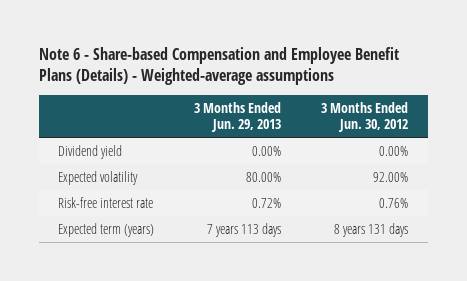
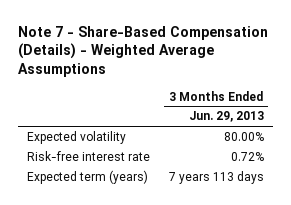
[38,46,399,86] Note 6 - Share-based Compensation and Employee Benefit Plans (Details) - Weighted-average assumptions -> [17,25,268,78] Note 7 - Share-Based Compensation (Details) - Weighted Average Assumptions
[321,101,409,133] 3 Months Ended Jun. 30, 2012 -> none
[58,144,123,159] Dividend yield -> none

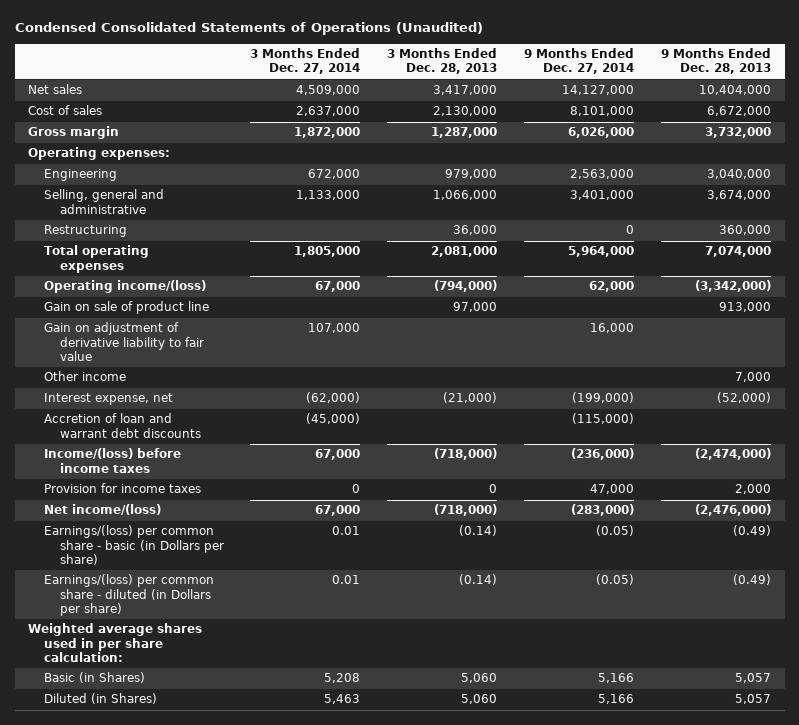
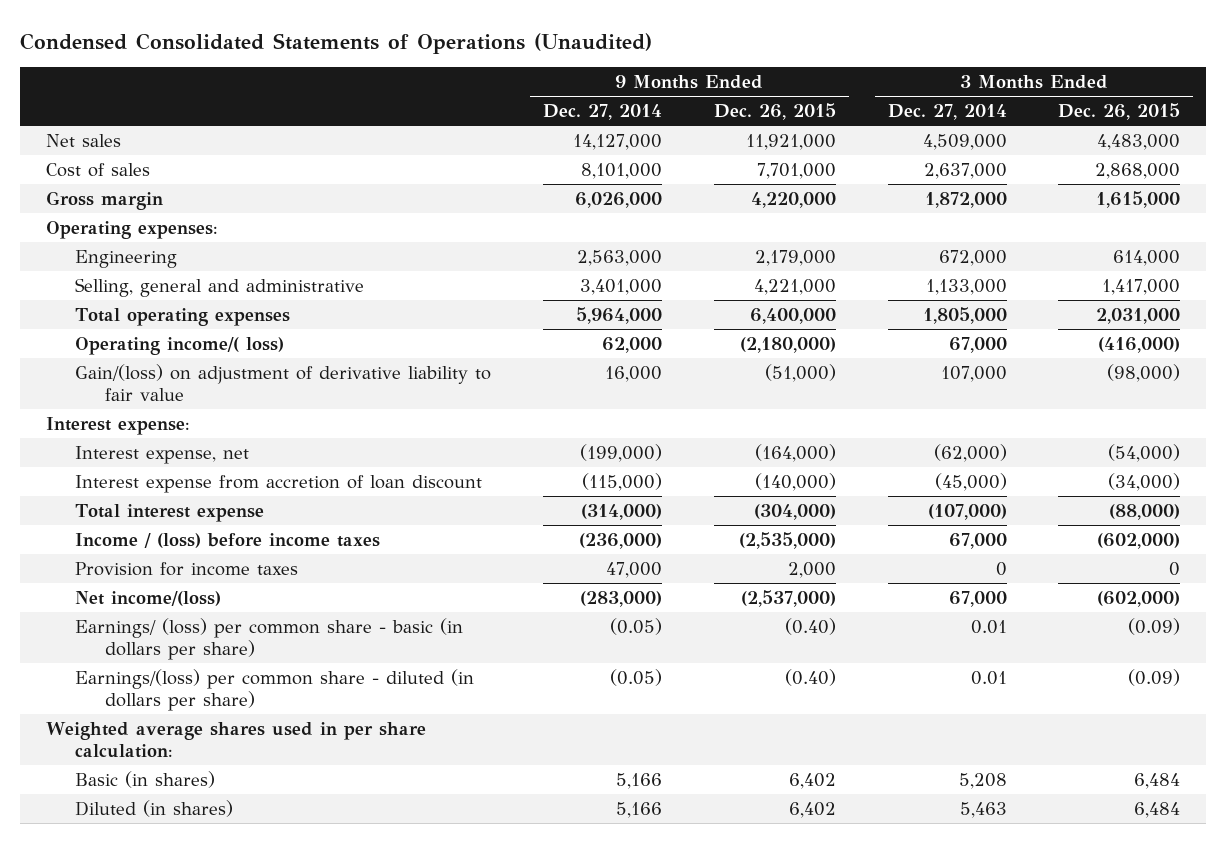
[387,48,498,75] 3 Months Ended Dec. 28, 2013 -> none
[661,48,772,75] 9 Months Ended Dec. 28, 2013 -> none
none -> [713,103,836,121] Dec. 26, 2015
none -> [1058,103,1181,121] Dec. 26, 2015
[43,225,127,238] Restructuring -> none
[43,301,209,315] Gain on sale of product line -> none
[43,371,126,382] Other income -> none
[43,280,206,294] Operating income/(loss) -> [75,336,285,355] Operating income/( loss)
[43,322,204,362] Gain on adjustment of derivative liability to fair value -> [75,363,492,401] Gain/(loss) on adjustment of derivative liability to fair value
none -> [45,416,190,435] Interest expense:
[43,413,201,438] Accretion of loan and warrant debt discounts -> [75,474,483,493] Interest expense from accretion of loan discount
none -> [75,503,265,522] Total interest expense
[43,448,181,473] Income/(loss) before income taxes -> [75,532,381,548] Income / (loss) before income taxes
[43,525,224,566] Earnings/(loss) per common share - basic (in Dollars per share) -> [75,617,464,660] Earnings/ (loss) per common share - basic (in dollars per share)
[43,574,214,617] Earnings/(loss) per common share - diluted (in Dollars per share) -> [75,668,475,711] Earnings/(loss) per common share - diluted (in dollars per share)
[43,672,145,684] Basic (in Shares) -> [75,770,216,788] Basic (in shares)
[43,693,157,705] Diluted (in Shares) -> [75,799,234,817] Diluted (in shares)

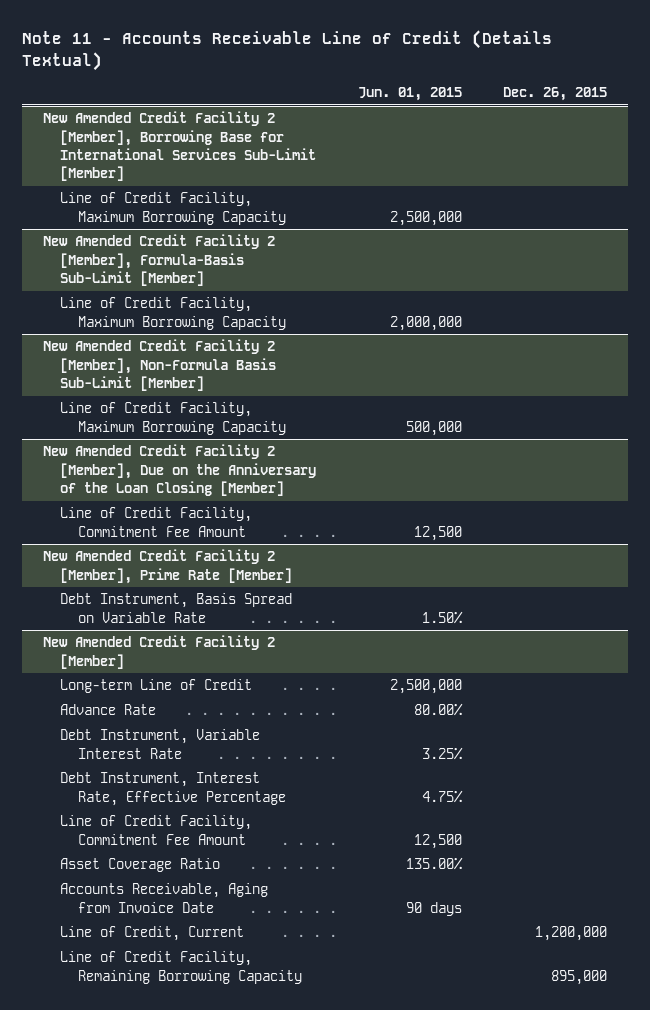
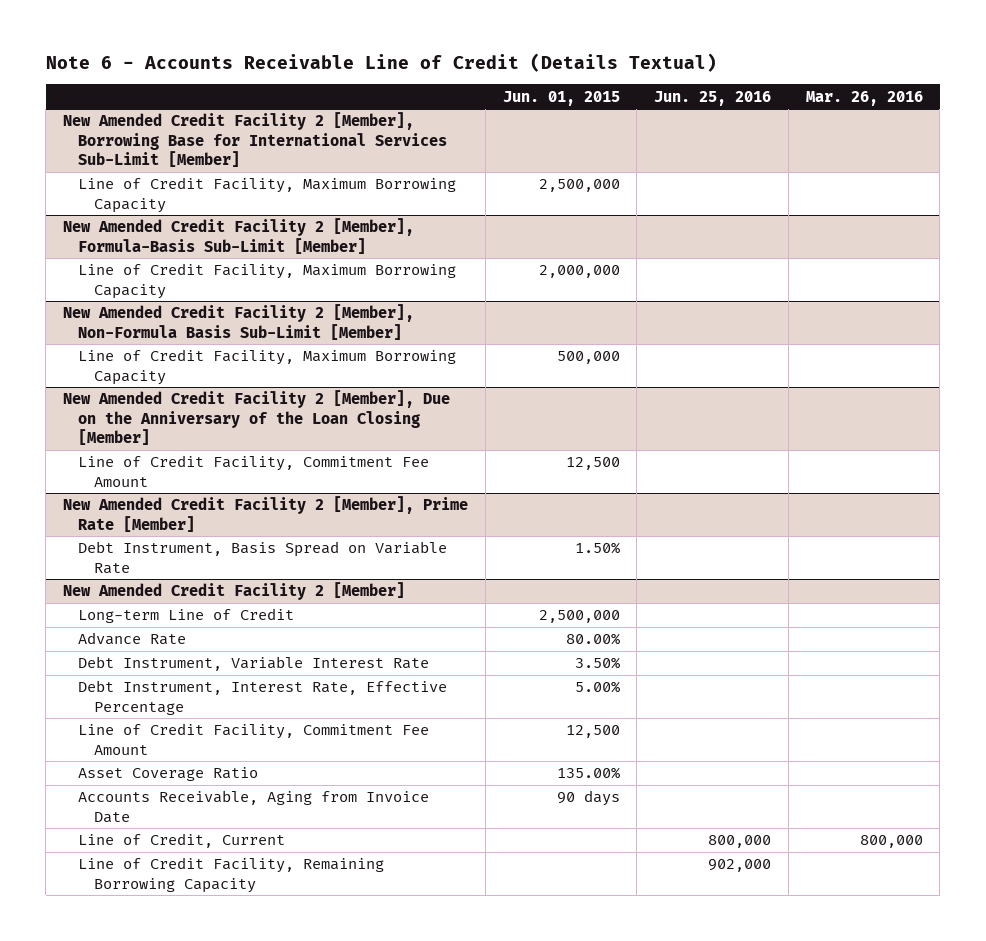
[22,29,553,71] Note 11 - Accounts Receivable Line of Credit (Details Textual) -> [45,53,717,73] Note 6 - Accounts Receivable Line of Credit (Details Textual)
[502,87,607,102] Dec. 26, 2015 -> none
none -> [654,90,772,106] Jun. 25, 2016
none -> [805,90,923,106] Mar. 26, 2016
[421,746,463,760] 3.25% -> [574,657,620,670] 3.50%
[421,789,463,803] 4.75% -> [574,681,620,694] 5.00%

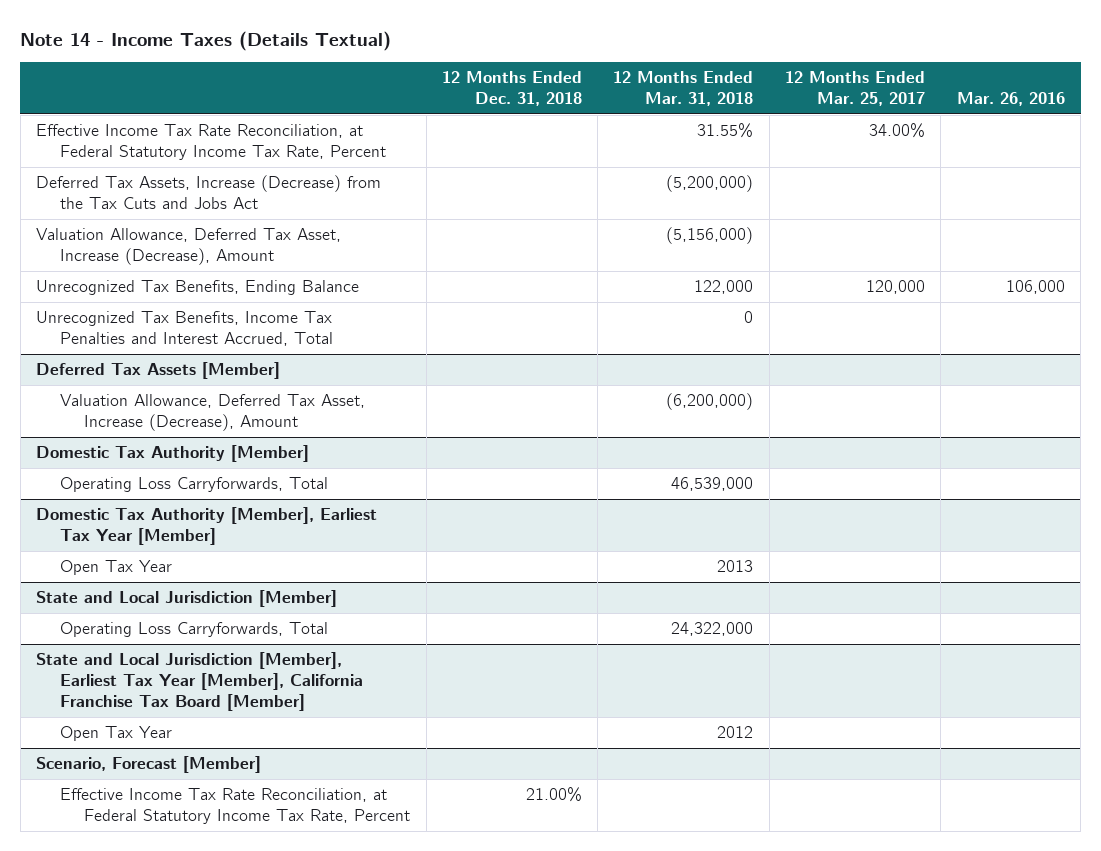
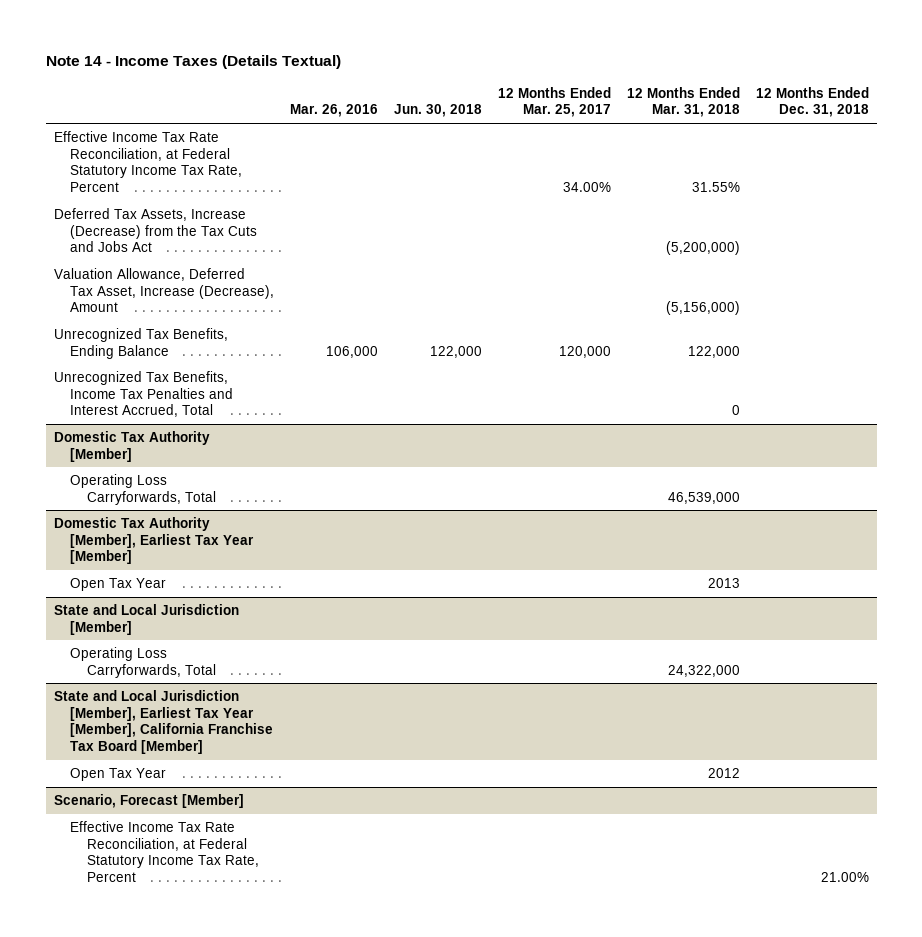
none -> [393,104,482,118] Jun. 30, 2018
[36,362,281,380] Deferred Tax Assets [Member] -> none
[60,394,366,431] Valuation Allowance, Deferred Tax Asset, Increase (Decrease), Amount -> none

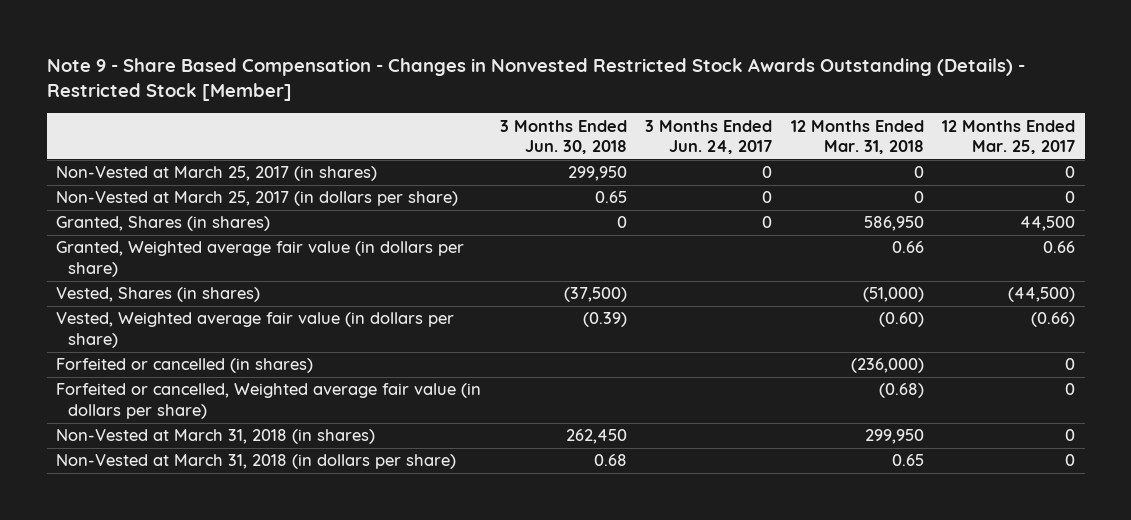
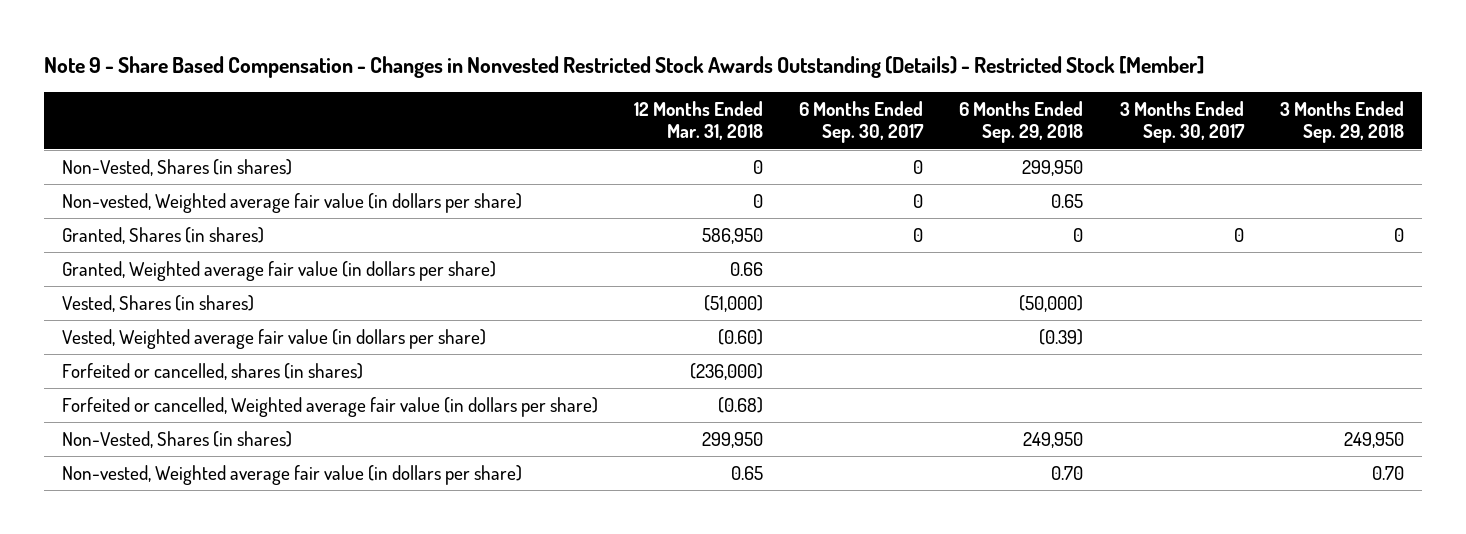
[499,119,627,155] 3 Months Ended Jun. 30, 2018 -> none
[645,119,773,155] 3 Months Ended Jun. 24, 2017 -> none
[942,119,1076,155] 12 Months Ended Mar. 25, 2017 -> none
none -> [799,100,925,144] 6 Months Ended Sep. 30, 2017
none -> [959,100,1084,144] 6 Months Ended Sep. 29, 2018
none -> [1119,100,1245,144] 3 Months Ended Sep. 30, 2017
none -> [1279,100,1404,144] 3 Months Ended Sep. 29, 2018
[55,166,377,182] Non-Vested at March 25, 2017 (in shares) -> [61,158,292,176] Non-Vested, Shares (in shares)
[55,191,458,207] Non-Vested at March 25, 2017 (in dollars per share) -> [61,192,522,213] Non-vested, Weighted average fair value (in dollars per share)
[55,358,313,374] Forfeited or cancelled (in shares) -> [61,362,363,380] Forfeited or cancelled, shares (in shares)
[55,429,375,445] Non-Vested at March 31, 2018 (in shares) -> [61,430,292,448] Non-Vested, Shares (in shares)
[55,454,456,470] Non-Vested at March 31, 2018 (in dollars per share) -> [61,464,522,485] Non-vested, Weighted average fair value (in dollars per share)

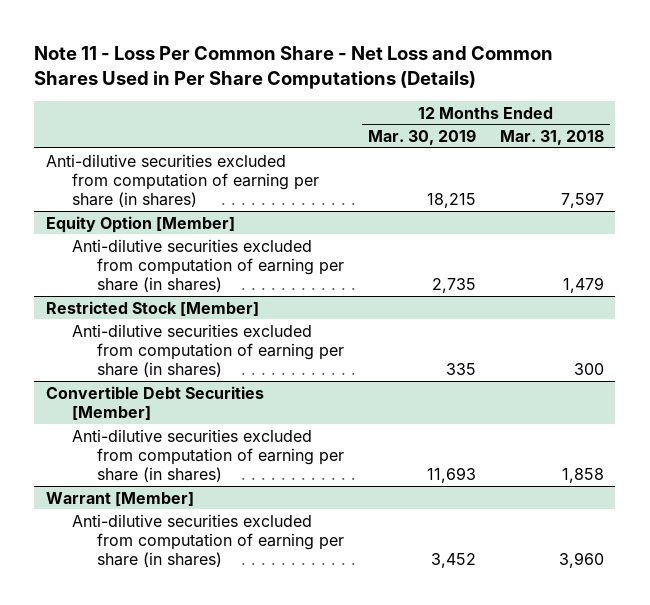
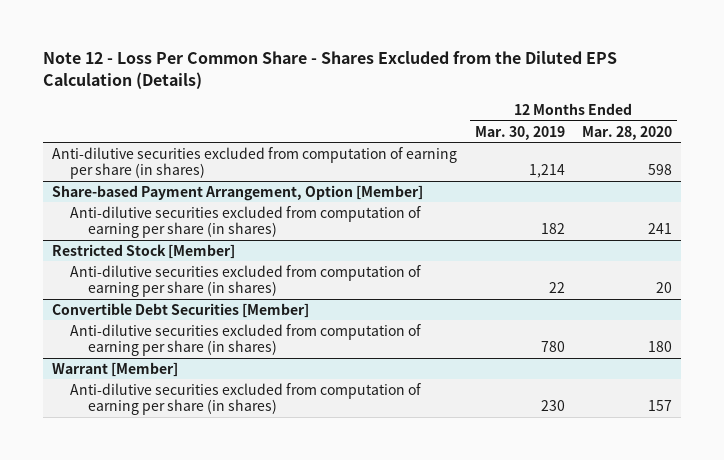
[34,45,554,89] Note 11 - Loss Per Common Share - Net Loss and Common Shares Used in Per Share Computations (Details) -> [42,51,617,89] Note 12 - Loss Per Common Share - Shares Excluded from the Diluted EPS Calculation (Details)
[499,129,604,145] Mar. 31, 2018 -> none
none -> [582,125,673,140] Mar. 28, 2020
[46,215,236,233] Equity Option [Member] -> none
[426,193,476,209] 18,215 -> [528,164,565,179] 1,214
none -> [51,184,423,201] Share-based Payment Arrangement, Option [Member]
[431,278,476,294] 2,735 -> [540,223,565,235] 182
[445,363,476,376] 335 -> [548,282,565,294] 22
[426,467,476,484] 11,693 -> [540,341,565,353] 780
[430,553,476,569] 3,452 -> [540,400,565,412] 230

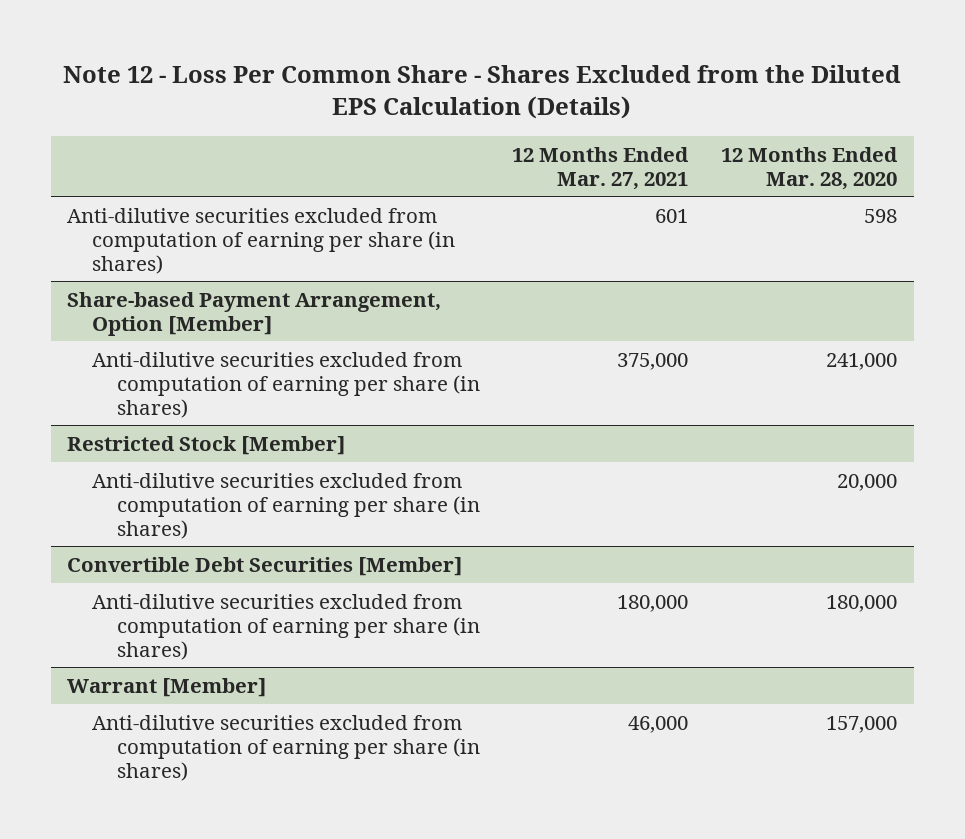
[474,125,565,140] Mar. 30, 2019 -> none
none -> [512,146,690,190] 12 Months Ended Mar. 27, 2021
[648,223,673,235] 241 -> [826,352,898,370] 241,000
[656,282,673,294] 20 -> [837,473,898,491] 20,000
[648,341,673,353] 180 -> [826,594,898,612] 180,000
[648,400,673,412] 157 -> [826,715,898,733] 157,000

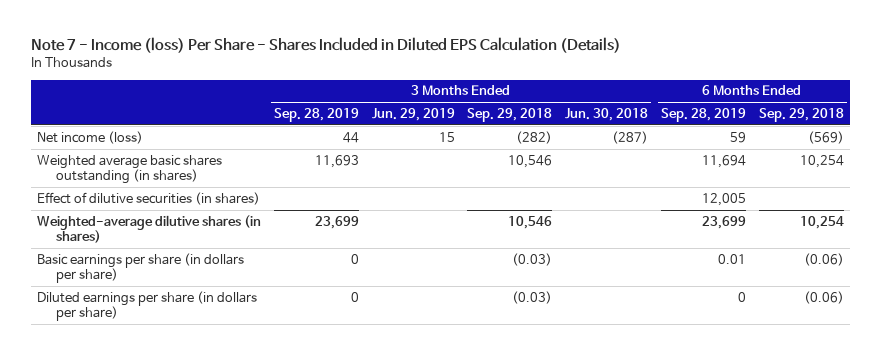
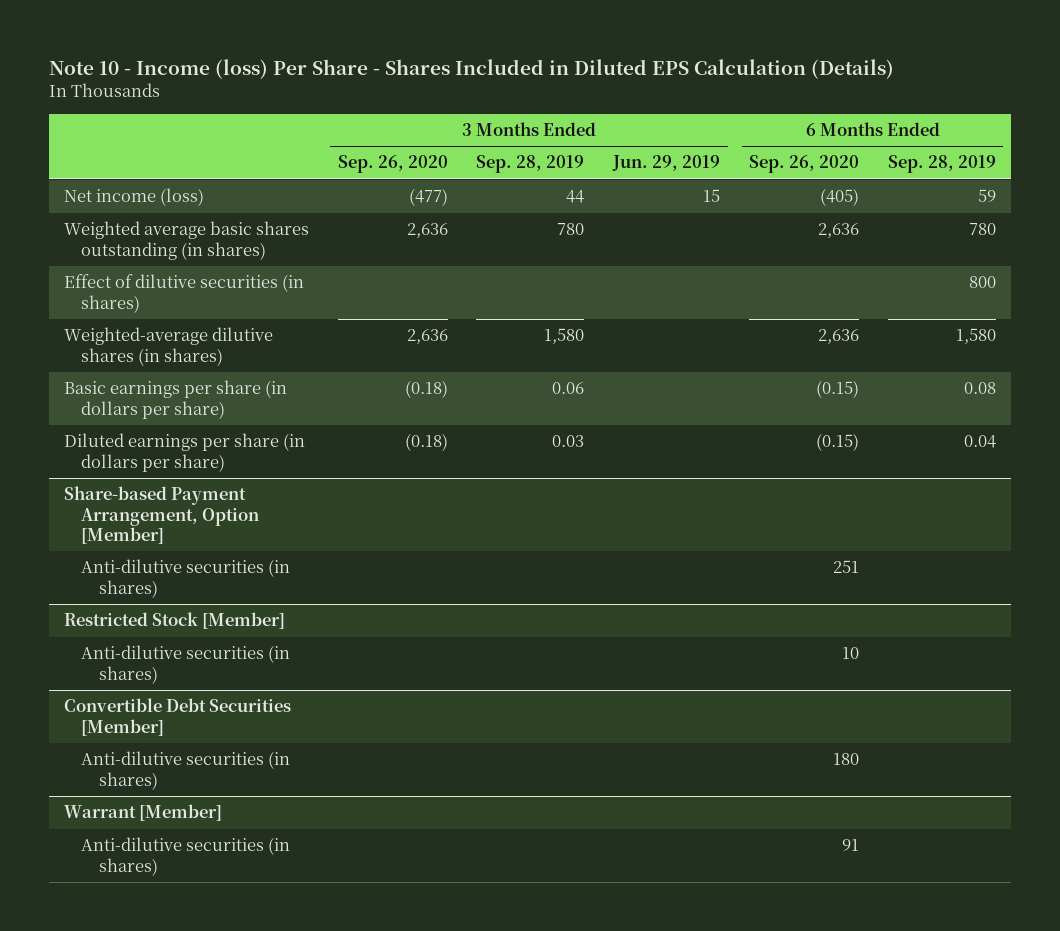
[31,37,622,54] Note 7 - Income (loss) Per Share - Shares Included in Diluted EPS Calculation (Details) -> [49,58,895,79] Note 10 - Income (loss) Per Share - Shares Included in Diluted EPS Calculation (Details)
[467,107,553,122] Sep. 29, 2018 -> none
[565,107,649,121] Jun. 30, 2018 -> none
[758,107,844,122] Sep. 29, 2018 -> none
none -> [337,155,448,174] Sep. 26, 2020
none -> [749,155,860,174] Sep. 26, 2020
[315,154,360,168] 11,693 -> [557,223,585,236] 780
[701,154,746,168] 11,694 -> [969,223,997,236] 780
[701,192,746,206] 12,005 -> [969,276,997,289] 800
[315,215,360,229] 23,699 -> [544,328,585,345] 1,580
[701,215,746,229] 23,699 -> [956,328,997,345] 1,580
[351,253,360,264] 0 -> [552,382,585,395] 0.06
[717,253,746,264] 0.01 -> [964,382,997,395] 0.08
[351,291,360,302] 0 -> [552,435,585,448] 0.03
[737,291,746,302] 0 -> [964,435,997,449] 0.04
none -> [63,486,260,544] Share-based Payment Arrangement, Option [Member]
none -> [81,559,291,598] Anti-dilutive securities (in shares)
none -> [63,612,285,630] Restricted Stock [Member]
none -> [81,645,291,684] Anti-dilutive securities (in shares)
none -> [63,698,291,736] Convertible Debt Securities [Member]
none -> [81,751,291,790] Anti-dilutive securities (in shares)
none -> [63,804,222,822] Warrant [Member]
none -> [81,837,291,876] Anti-dilutive securities (in shares)

